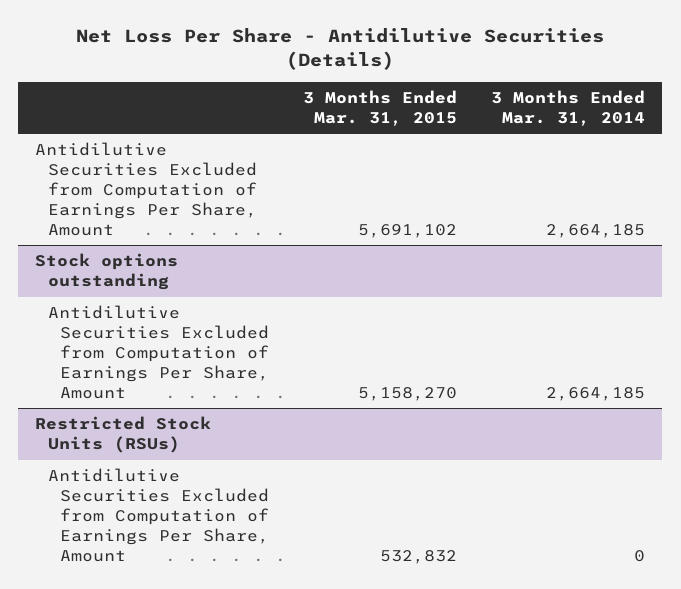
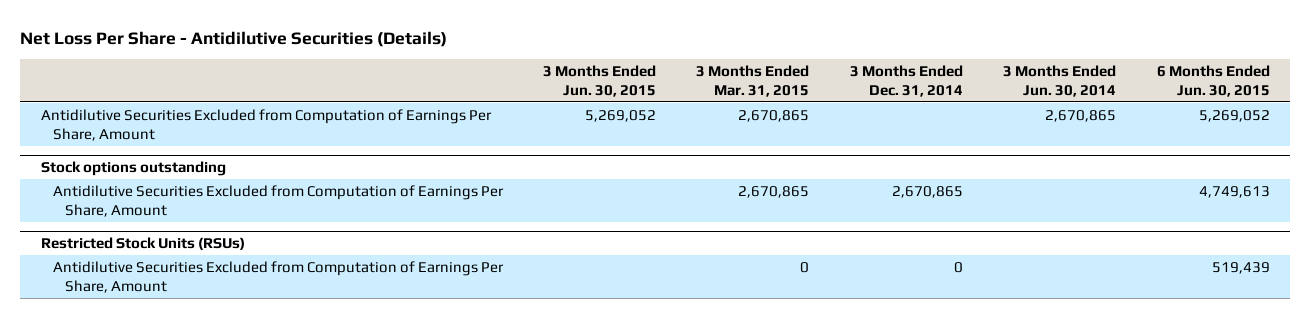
[491,89,646,126] 3 Months Ended Mar. 31, 2014 -> none
none -> [542,64,656,97] 3 Months Ended Jun. 30, 2015
none -> [849,64,963,97] 3 Months Ended Dec. 31, 2014
none -> [1003,64,1117,97] 3 Months Ended Jun. 30, 2014
none -> [1156,64,1270,97] 6 Months Ended Jun. 30, 2015
[358,223,458,238] 5,691,102 -> [738,109,810,122] 2,670,865
[358,386,458,401] 5,158,270 -> [738,185,810,198] 2,670,865
[380,549,458,564] 532,832 -> [800,261,810,273] 0

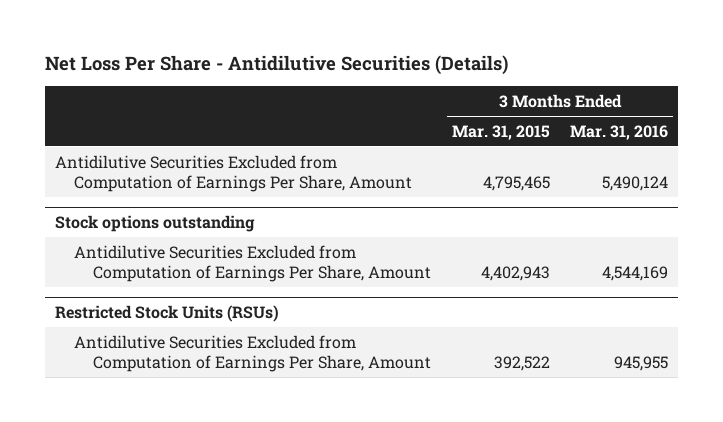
[542,64,656,97] 3 Months Ended Jun. 30, 2015 -> none
[849,64,963,97] 3 Months Ended Dec. 31, 2014 -> none
[1003,64,1117,97] 3 Months Ended Jun. 30, 2014 -> none
[1156,64,1270,97] 6 Months Ended Jun. 30, 2015 -> none
none -> [569,124,668,140] Mar. 31, 2016
[738,109,810,122] 2,670,865 -> [482,175,550,191] 4,795,465
[738,185,810,198] 2,670,865 -> [480,265,550,281] 4,402,943
[800,261,810,273] 0 -> [493,355,550,371] 392,522

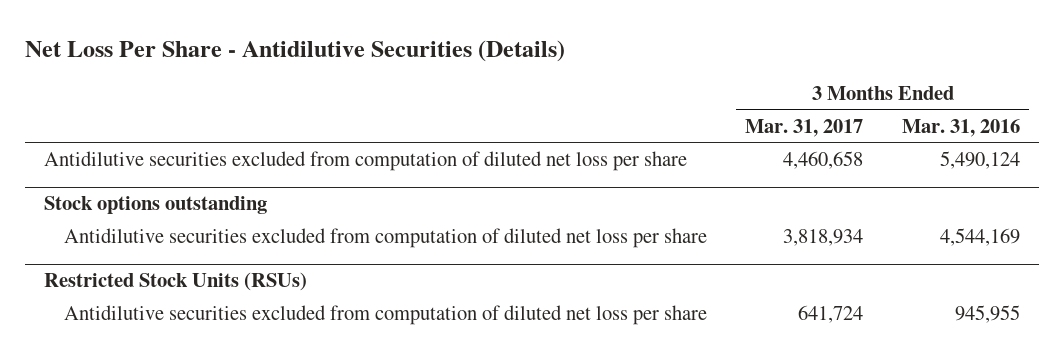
[451,124,550,140] Mar. 31, 2015 -> none
none -> [745,118,864,137] Mar. 31, 2017
[55,154,413,192] Antidilutive Securities Excluded from Computation of Earnings Per Share, Amount -> [43,151,687,172] Antidilutive securities excluded from computation of diluted net loss per share
[74,244,432,282] Antidilutive Securities Excluded from Computation of Earnings Per Share, Amount -> [63,228,707,249] Antidilutive securities excluded from computation of diluted net loss per share
[74,334,432,372] Antidilutive Securities Excluded from Computation of Earnings Per Share, Amount -> [63,305,707,326] Antidilutive securities excluded from computation of diluted net loss per share

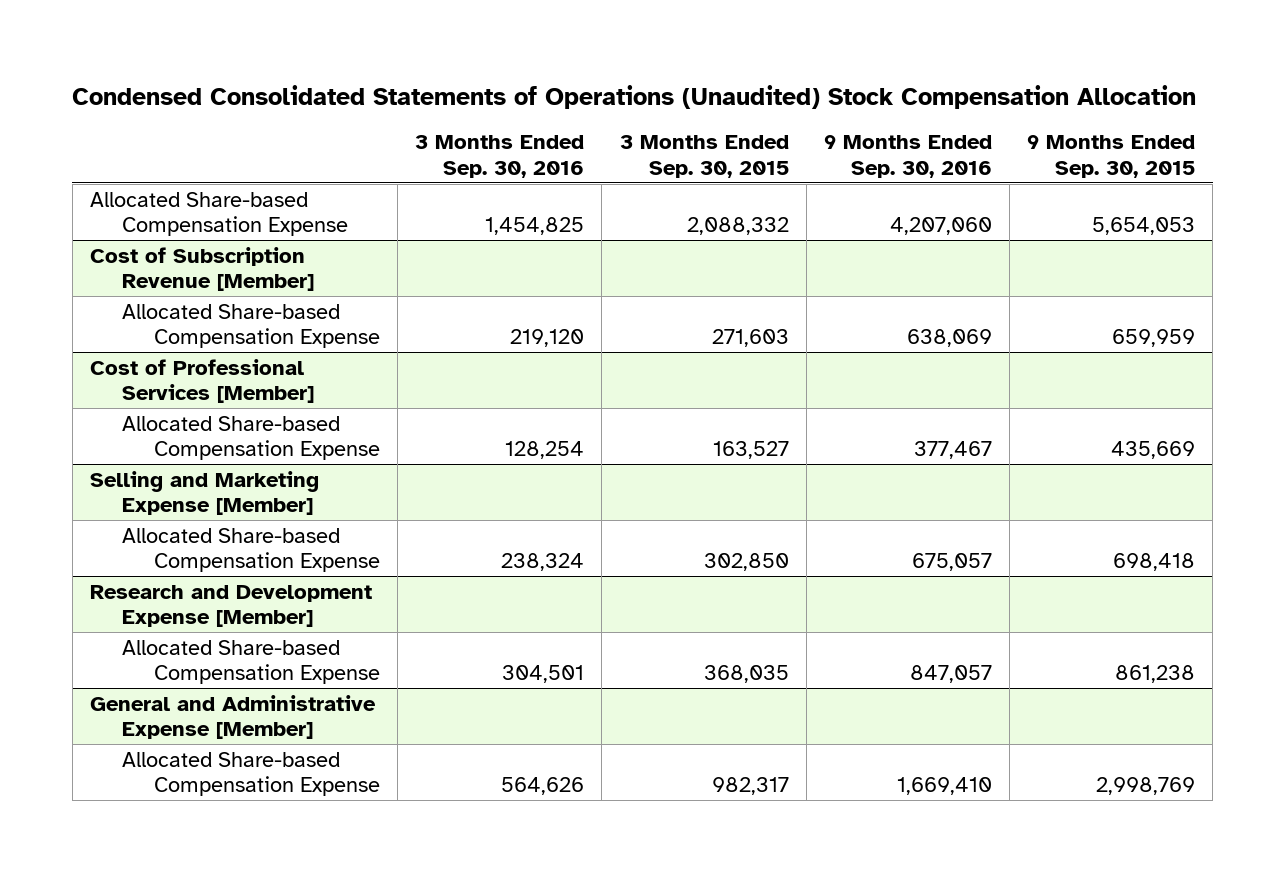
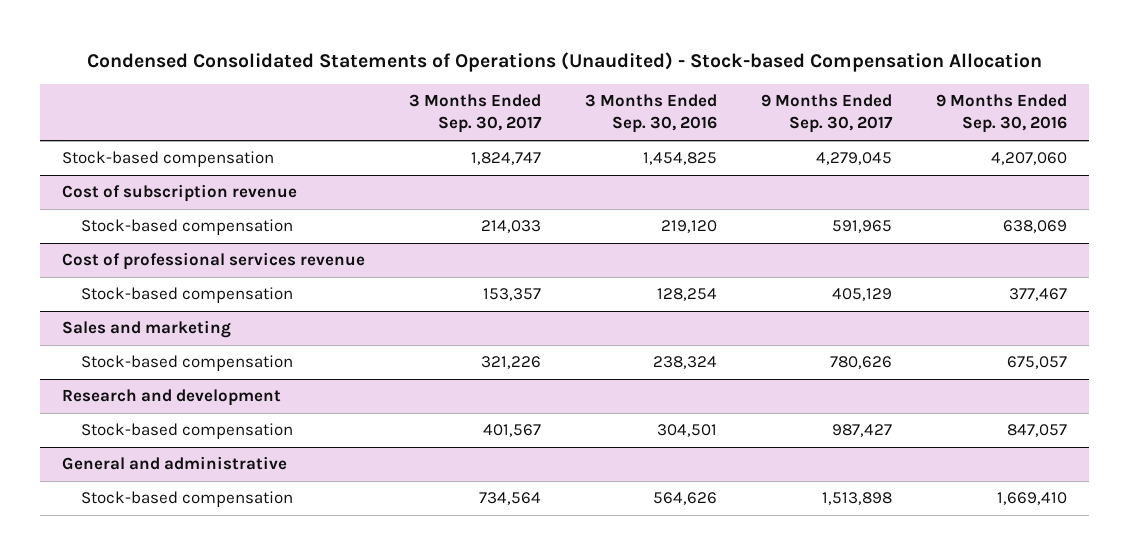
[72,85,1197,110] Condensed Consolidated Statements of Operations (Unaudited) Stock Compensation Allocation -> [86,51,1042,72] Condensed Consolidated Statements of Operations (Unaudited) - Stock-based Compensation Allocation
[619,135,789,178] 3 Months Ended Sep. 30, 2015 -> none
[1027,135,1196,178] 9 Months Ended Sep. 30, 2015 -> none
none -> [409,94,543,134] 3 Months Ended Sep. 30, 2017
none -> [761,94,894,134] 9 Months Ended Sep. 30, 2017
[89,191,348,237] Allocated Share-based Compensation Expense -> [62,151,275,168] Stock-based compensation
[89,246,314,292] Cost of Subscription Revenue [Member] -> [62,184,298,203] Cost of subscription revenue
[121,303,380,349] Allocated Share-based Compensation Expense -> [80,219,293,236] Stock-based compensation
[89,358,314,404] Cost of Professional Services [Member] -> [62,252,366,271] Cost of professional services revenue
[121,415,380,461] Allocated Share-based Compensation Expense -> [80,287,293,304] Stock-based compensation
[89,470,319,516] Selling and Marketing Expense [Member] -> [62,320,232,339] Sales and marketing
[121,527,380,573] Allocated Share-based Compensation Expense -> [80,355,293,372] Stock-based compensation
[89,584,372,628] Research and Development Expense [Member] -> [62,389,282,407] Research and development
[121,639,380,685] Allocated Share-based Compensation Expense -> [80,423,293,440] Stock-based compensation
[89,694,376,740] General and Administrative Expense [Member] -> [62,456,288,471] General and administrative
[121,751,380,797] Allocated Share-based Compensation Expense -> [80,491,293,508] Stock-based compensation

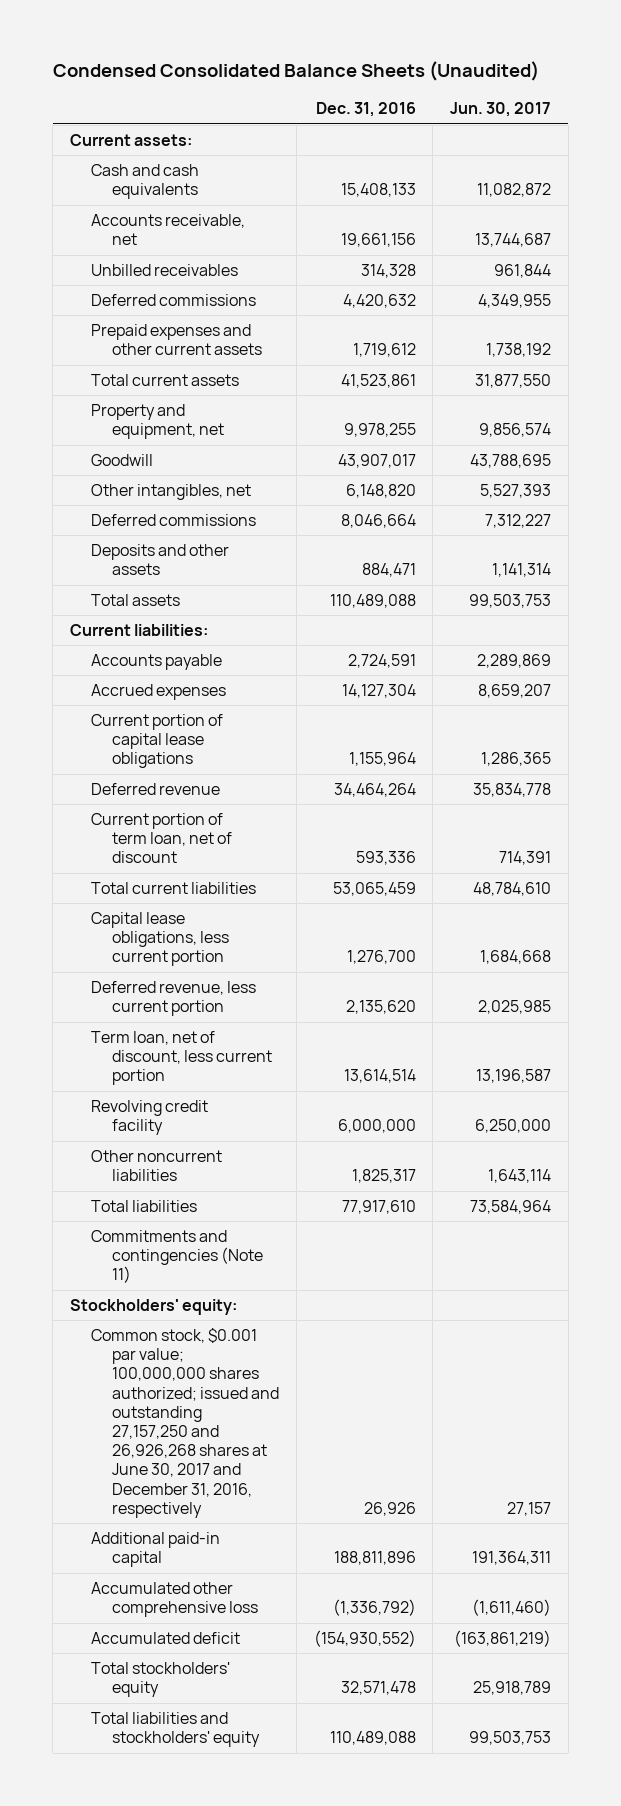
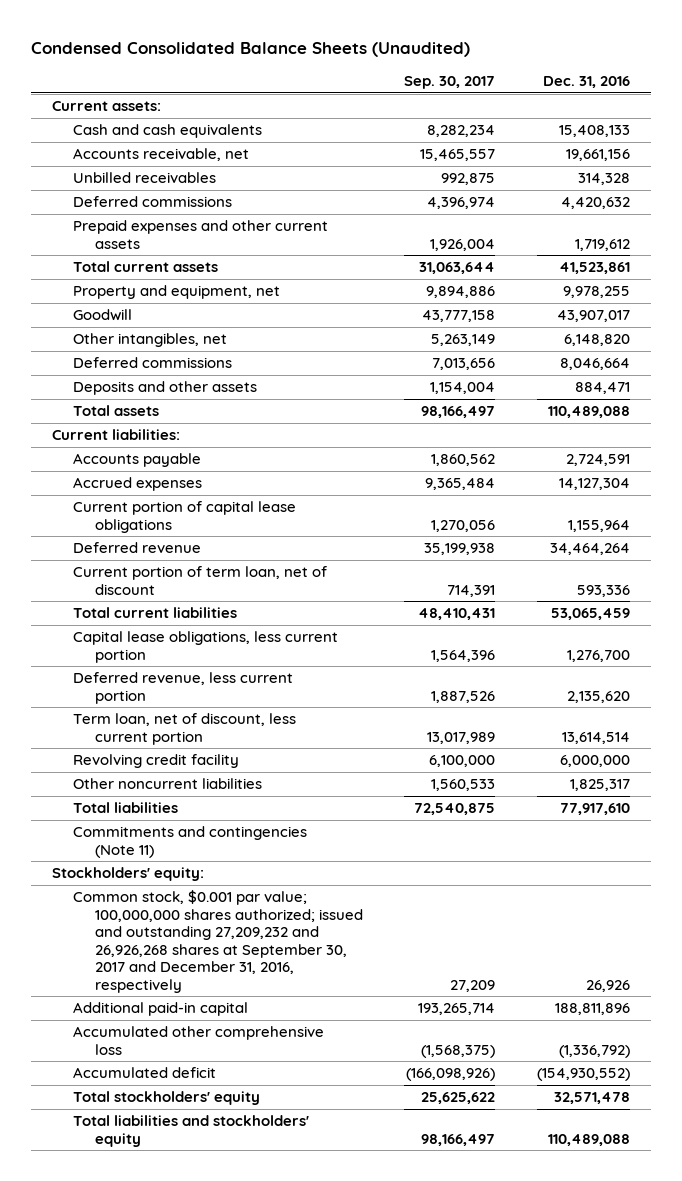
[450,102,552,118] Jun. 30, 2017 -> none
none -> [404,76,496,90] Sep. 30, 2017
[91,1328,280,1518] Common stock, $0.001 par value; 100,000,000 shares authorized; issued and outstanding 27,157,250 and 26,926,268 shares at June 30, 2017 and December 31, 2016, respectively -> [73,890,363,993] Common stock, $0.001 par value; 100,000,000 shares authorized; issued and outstanding 27,209,232 and 26,926,268 shares at September 30, 2017 and December 31, 2016, respectively

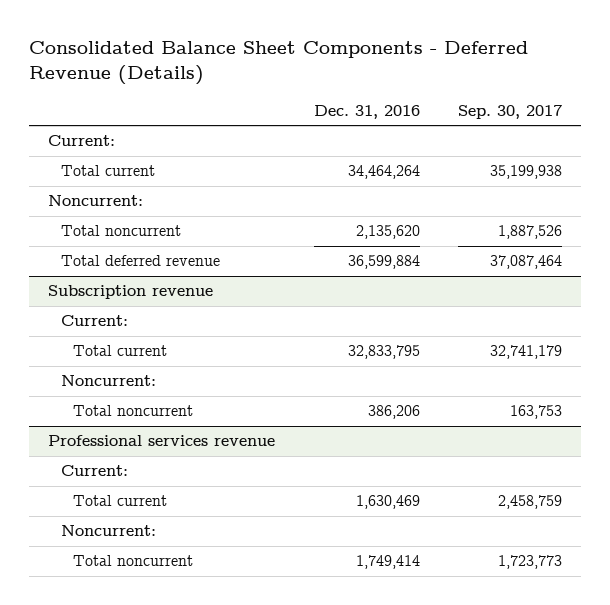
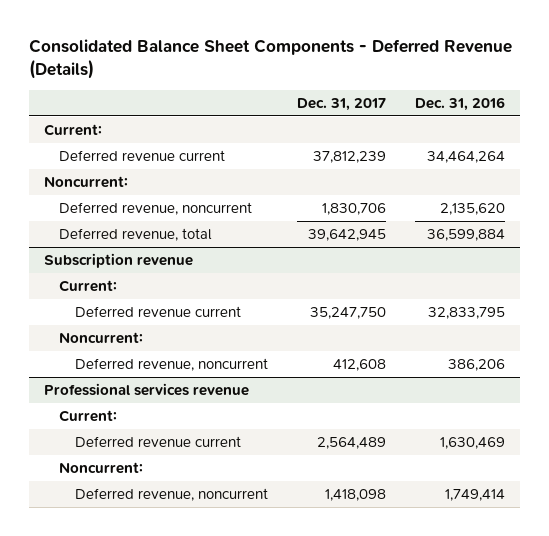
[457,104,562,119] Sep. 30, 2017 -> none
none -> [297,97,387,111] Dec. 31, 2017
[60,165,155,177] Total current -> [59,149,226,161] Deferred revenue current
[60,225,181,237] Total noncurrent -> [59,201,253,215] Deferred revenue, noncurrent
[60,255,220,267] Total deferred revenue -> [59,227,213,241] Deferred revenue, total
[73,345,168,357] Total current -> [74,305,241,317] Deferred revenue current
[73,405,194,417] Total noncurrent -> [74,357,268,371] Deferred revenue, noncurrent
[73,495,168,507] Total current -> [74,435,241,447] Deferred revenue current
[73,555,194,567] Total noncurrent -> [74,487,268,501] Deferred revenue, noncurrent

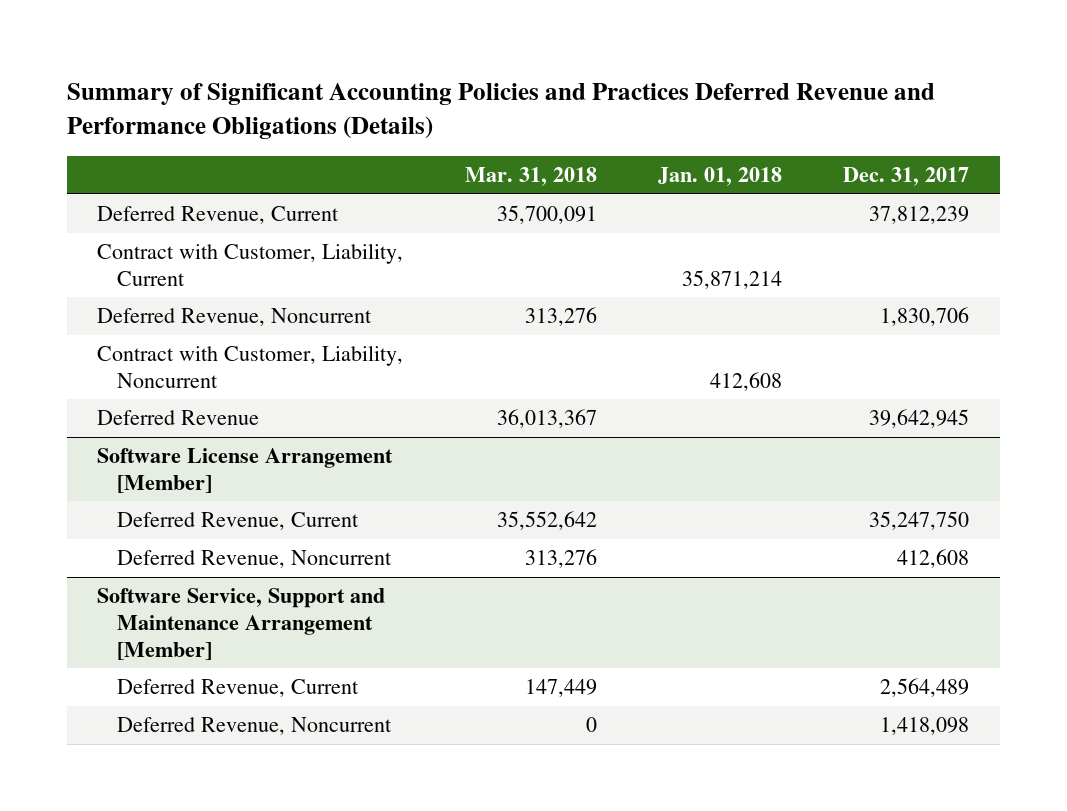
[29,39,513,80] Consolidated Balance Sheet Components - Deferred Revenue (Details) -> [66,83,935,140] Summary of Significant Accounting Policies and Practices Deferred Revenue and Performance Obligations (Details)
[415,96,506,111] Dec. 31, 2016 -> none
none -> [464,166,597,186] Mar. 31, 2018
none -> [657,166,782,186] Jan. 01, 2018
[43,123,102,136] Current: -> none
[43,175,128,188] Noncurrent: -> none
[59,279,118,292] Current: -> none
[59,331,144,344] Noncurrent: -> none
[59,409,118,422] Current: -> none
[59,461,144,474] Noncurrent: -> none
[59,149,226,161] Deferred revenue current -> [97,205,340,224] Deferred Revenue, Current
none -> [97,242,404,286] Contract with Customer, Liability, Current
[59,201,253,215] Deferred revenue, noncurrent -> [97,307,373,326] Deferred Revenue, Noncurrent
none -> [97,344,404,388] Contract with Customer, Liability, Noncurrent
[59,227,213,241] Deferred revenue, total -> [97,409,260,425] Deferred Revenue
[43,252,193,268] Subscription revenue -> [97,447,394,493] Software License Arrangement [Member]
[74,305,241,317] Deferred revenue current -> [116,511,359,530] Deferred Revenue, Current
[74,357,268,371] Deferred revenue, noncurrent -> [116,549,392,568] Deferred Revenue, Noncurrent
[43,382,249,396] Professional services revenue -> [97,587,386,660] Software Service, Support and Maintenance Arrangement [Member]
[74,435,241,447] Deferred revenue current -> [116,678,359,697] Deferred Revenue, Current
[74,487,268,501] Deferred revenue, noncurrent -> [116,716,392,735] Deferred Revenue, Noncurrent

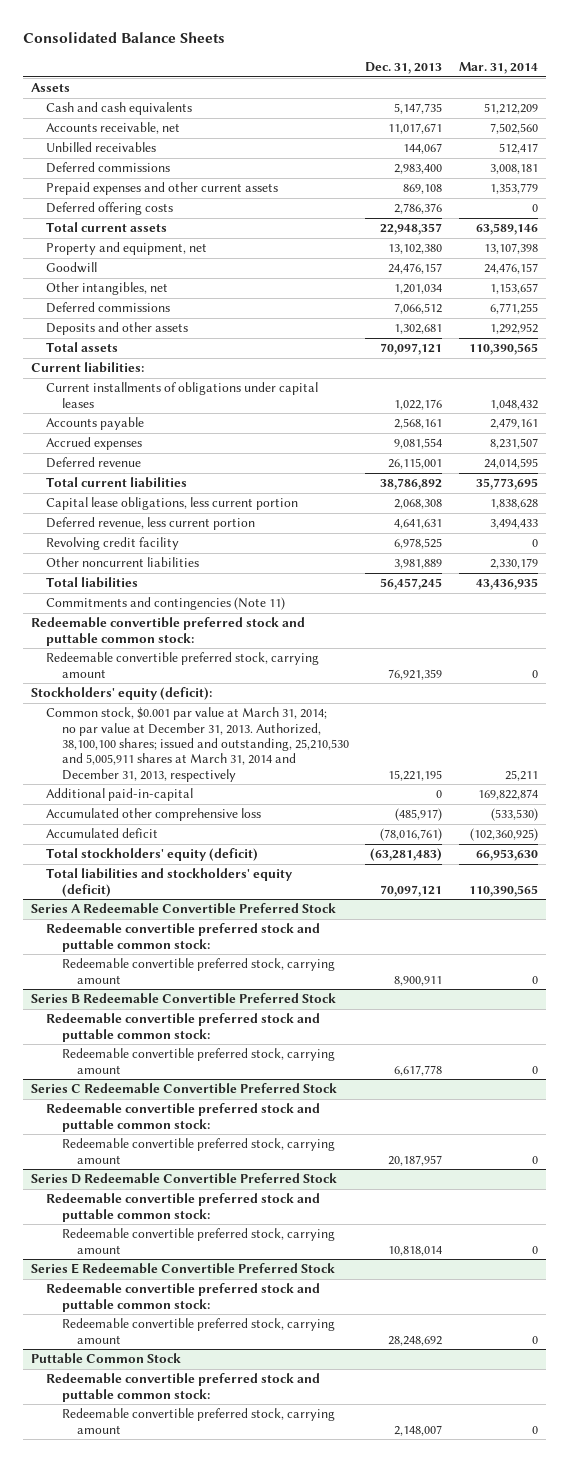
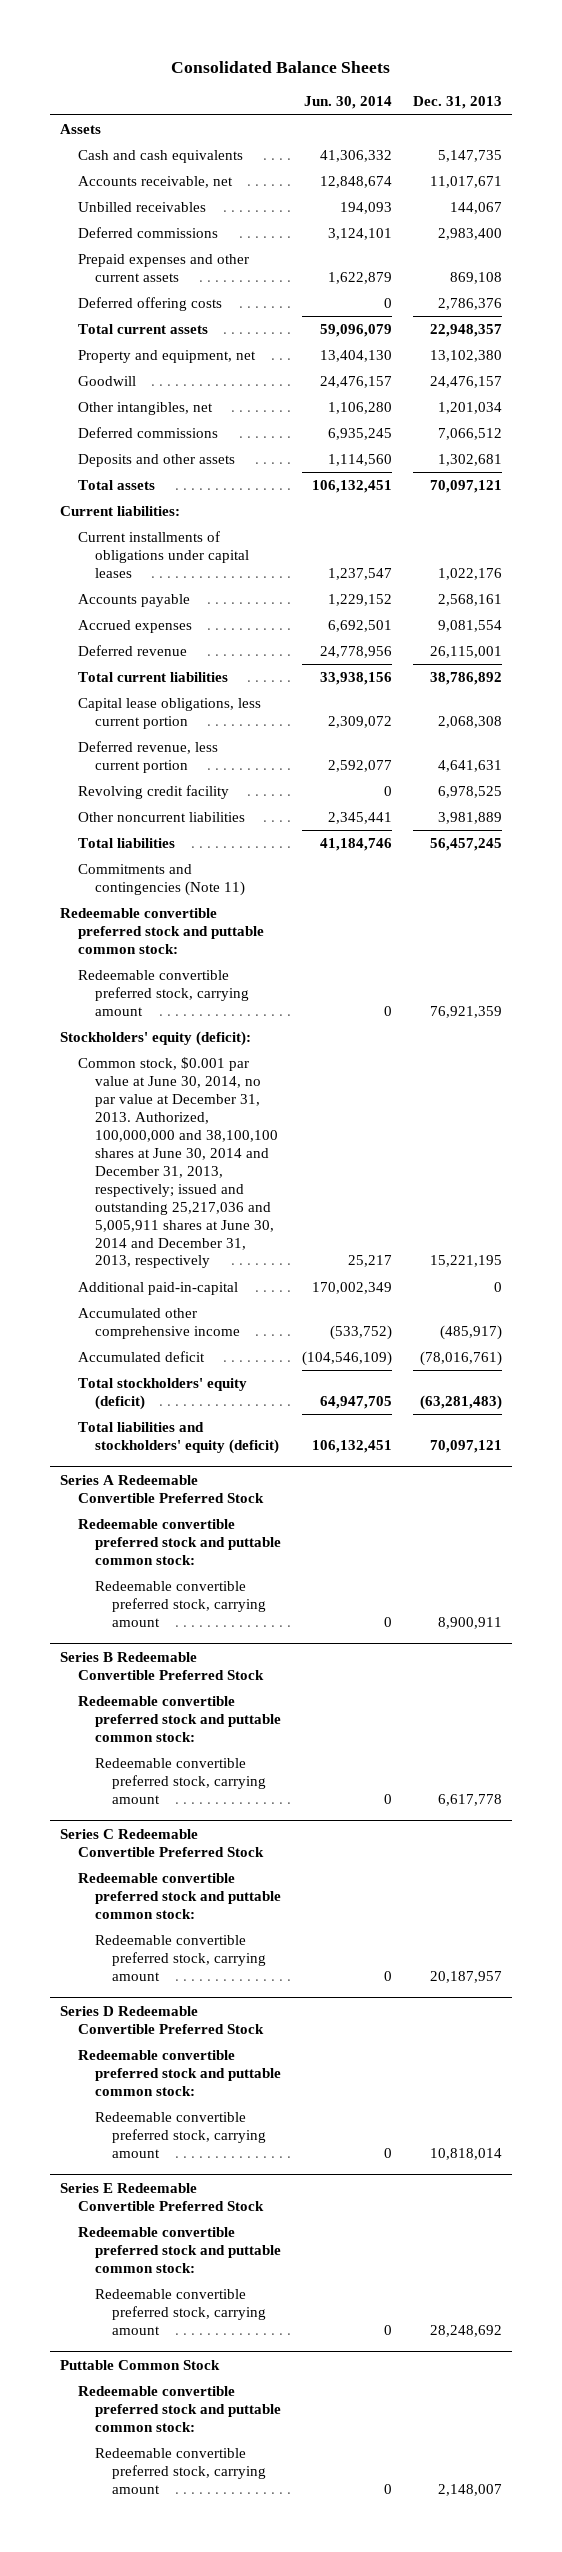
[458,61,538,74] Mar. 31, 2014 -> none
none -> [303,96,392,110] Jun. 30, 2014
[46,707,349,782] Common stock, $0.001 par value at March 31, 2014; no par value at December 31, 2013. Authorized, 38,100,100 shares; issued and outstanding, 25,210,530 and 5,005,911 shares at March 31, 2014 and December 31, 2013, respectively -> [77,1057,278,1269] Common stock, $0.001 par value at June 30, 2014, no par value at December 31, 2013. Authorized, 100,000,000 and 38,100,100 shares at June 30, 2014 and December 31, 2013, respectively; issued and outstanding 25,217,036 and 5,005,911 shares at June 30, 2014 and December 31, 2013, respectively
[46,808,262,822] Accumulated other comprehensive loss -> [77,1308,240,1340] Accumulated other comprehensive income

